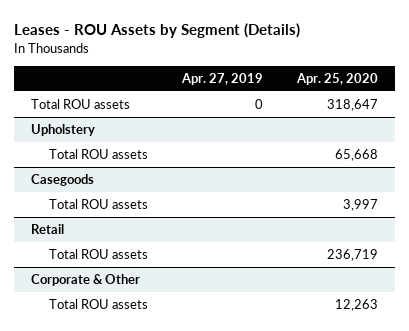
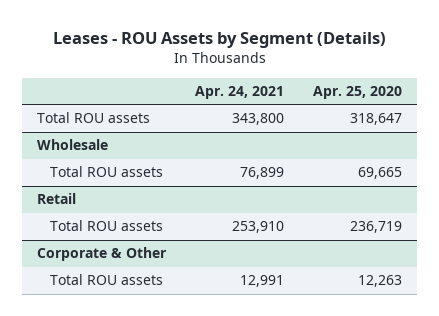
[181,73,264,86] Apr. 27, 2019 -> none
none -> [195,85,285,99] Apr. 24, 2021
[31,174,95,187] Casegoods -> none
[49,199,149,210] Total ROU assets -> none
[31,124,96,137] Upholstery -> [36,139,108,151] Wholesale
[335,149,379,162] 65,668 -> [358,167,403,180] 69,665

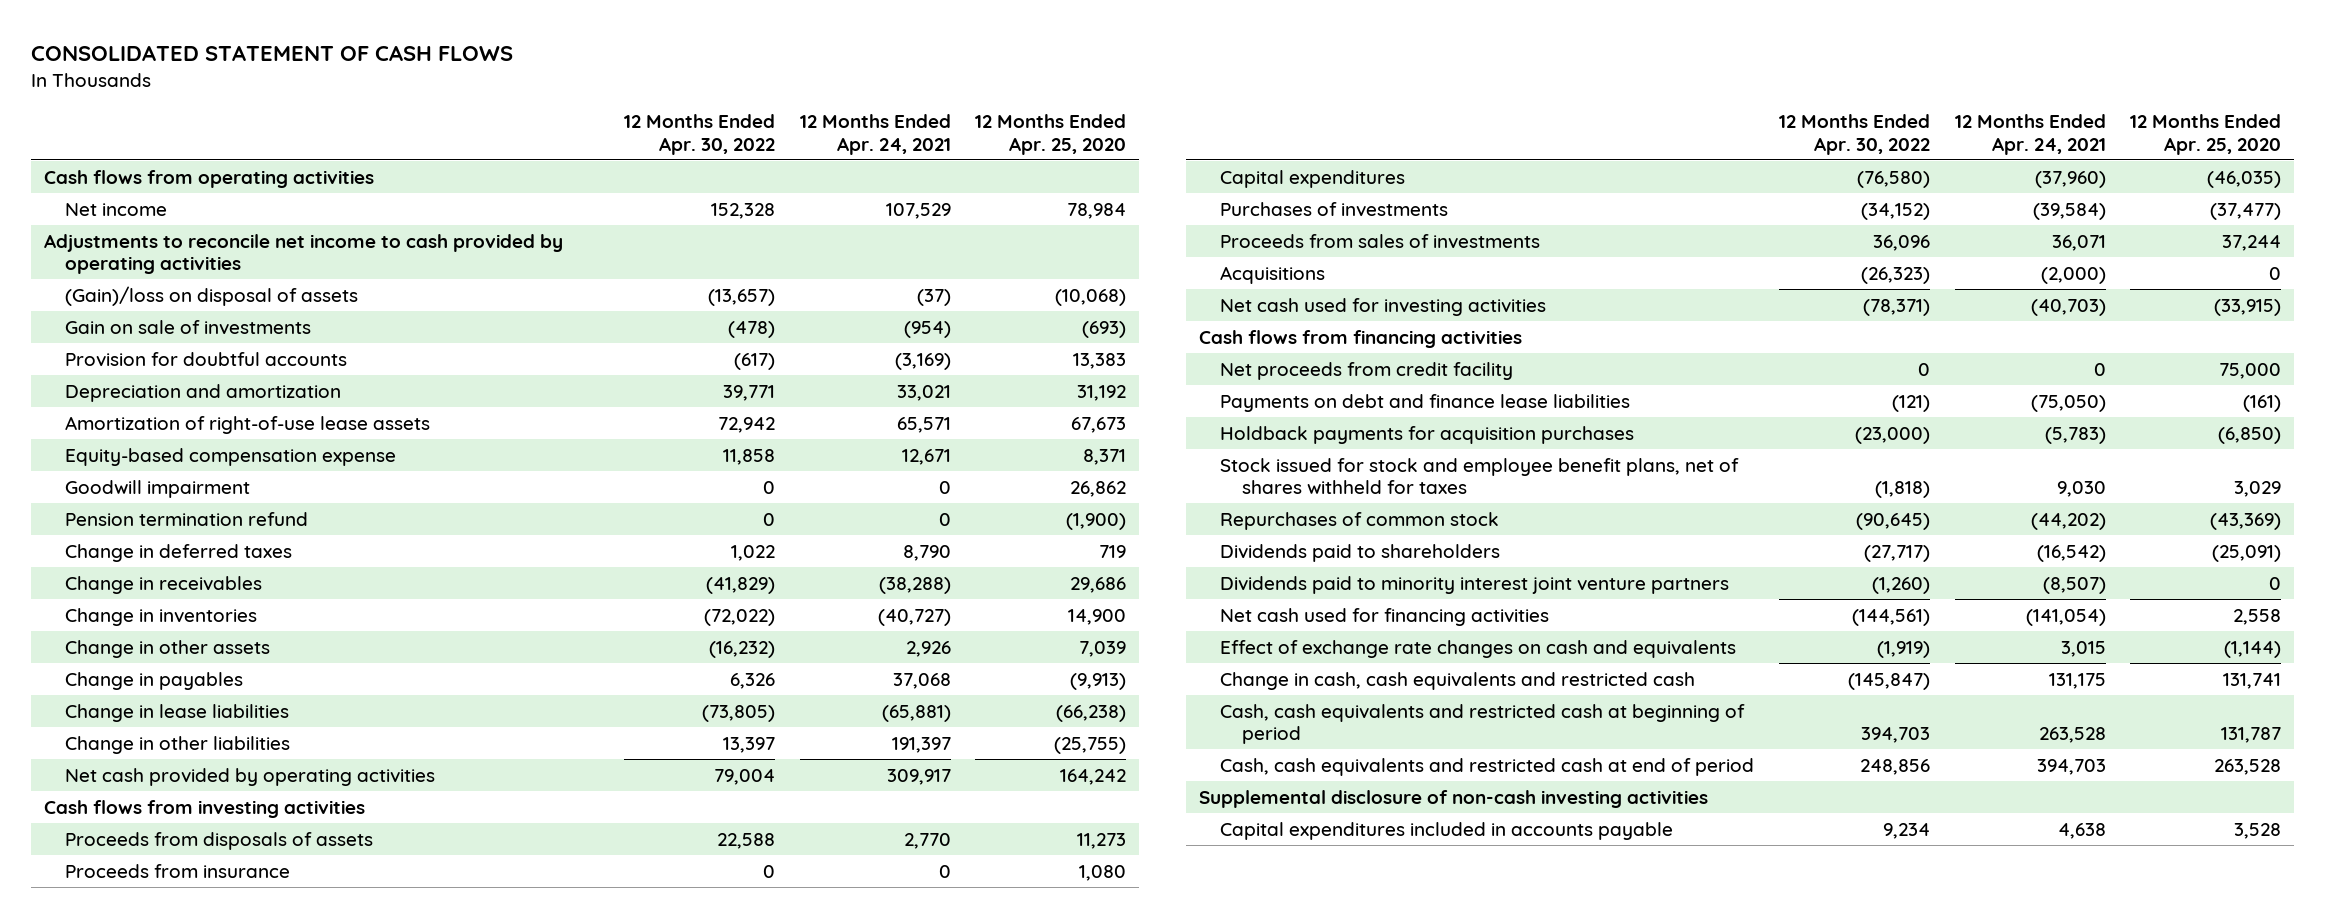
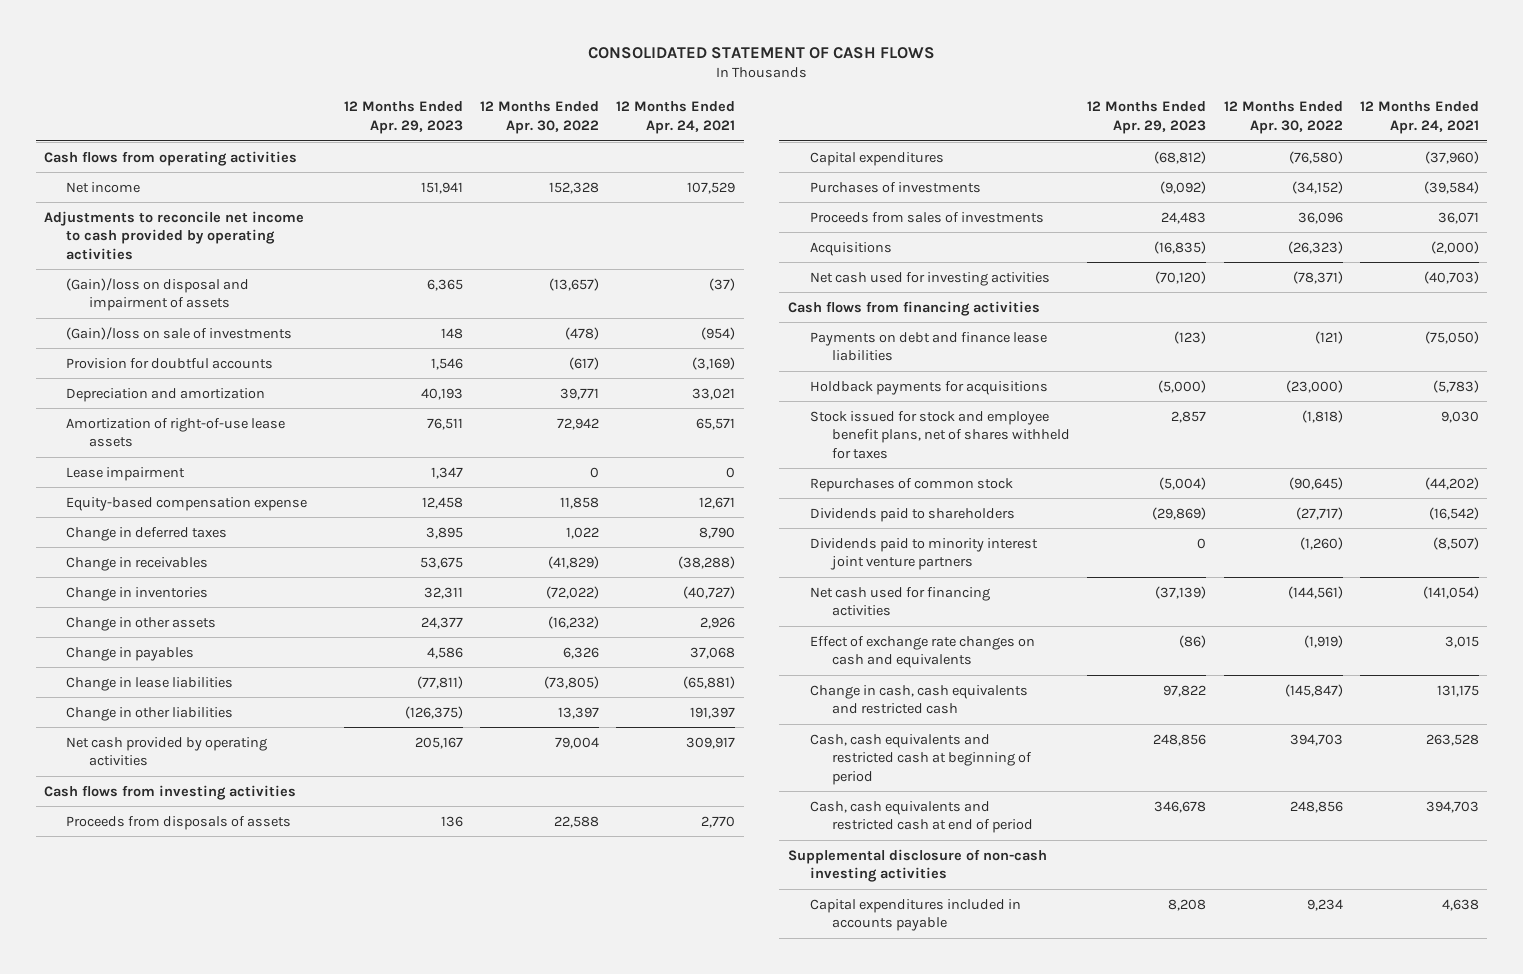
[975,114,1127,155] 12 Months Ended Apr. 25, 2020 -> none
none -> [343,101,463,135] 12 Months Ended Apr. 29, 2023
[65,285,359,306] (Gain)/loss on disposal of assets -> [66,277,250,312] (Gain)/loss on disposal and impairment of assets
[65,319,312,335] Gain on sale of investments -> [66,326,293,340] (Gain)/loss on sale of investments
none -> [66,466,186,481] Lease impairment
[65,479,251,498] Goodwill impairment -> none
[65,511,309,526] Pension termination refund -> none
[65,863,291,878] Proceeds from insurance -> none
[1220,361,1514,380] Net proceeds from credit facility -> none
[1220,425,1635,444] Holdback payments for acquisition purchases -> [810,380,1049,395] Holdback payments for acquisitions

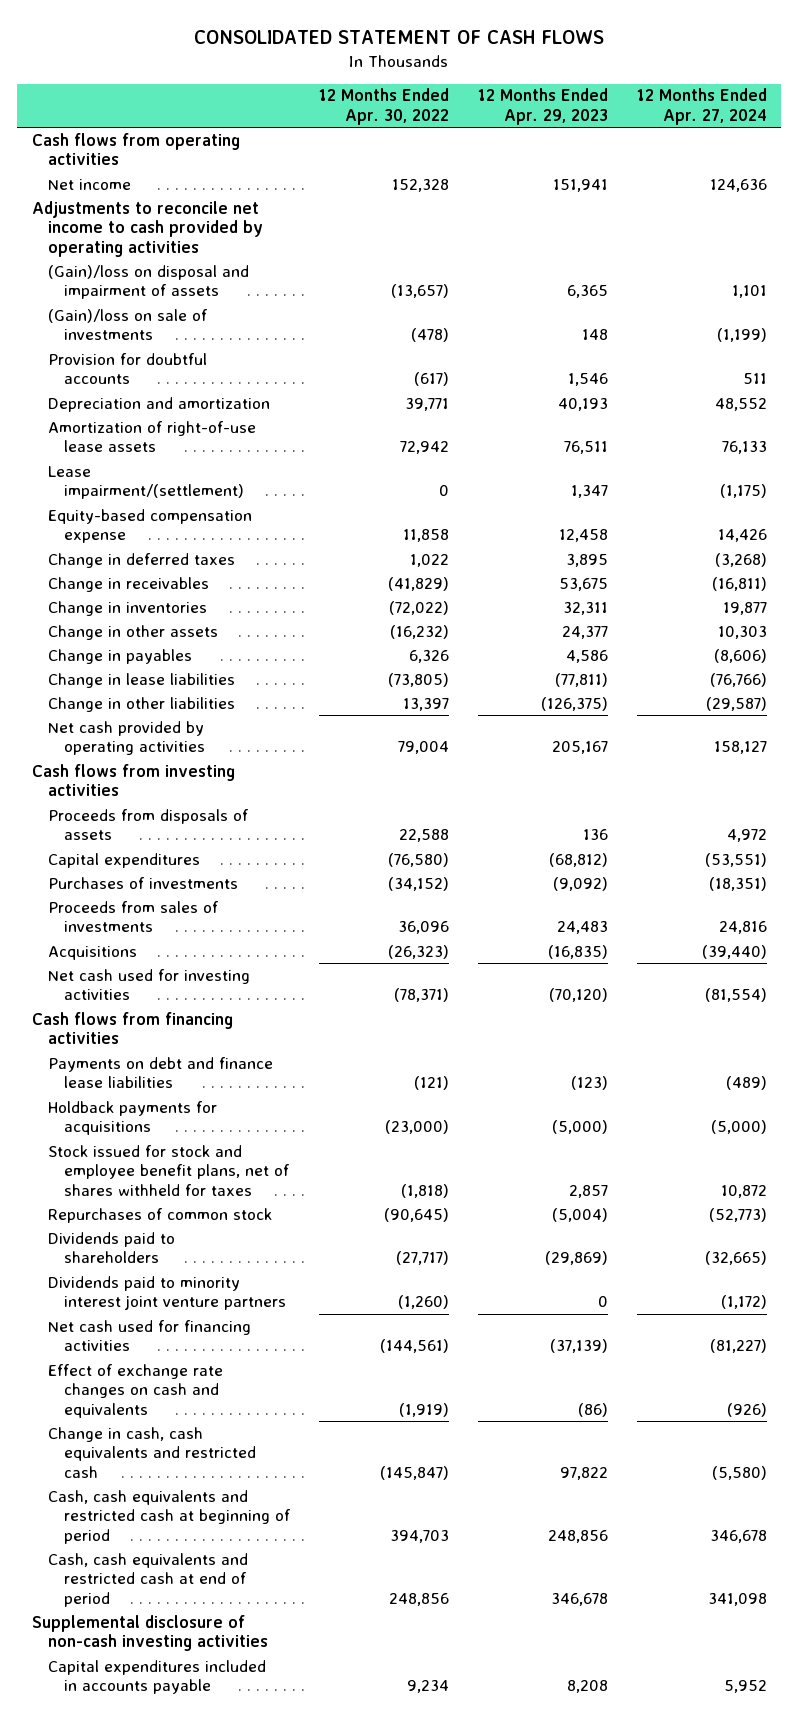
[615,101,735,135] 12 Months Ended Apr. 24, 2021 -> none
none -> [636,88,767,125] 12 Months Ended Apr. 27, 2024
[66,466,186,481] Lease impairment -> [48,465,245,500] Lease impairment/(settlement)

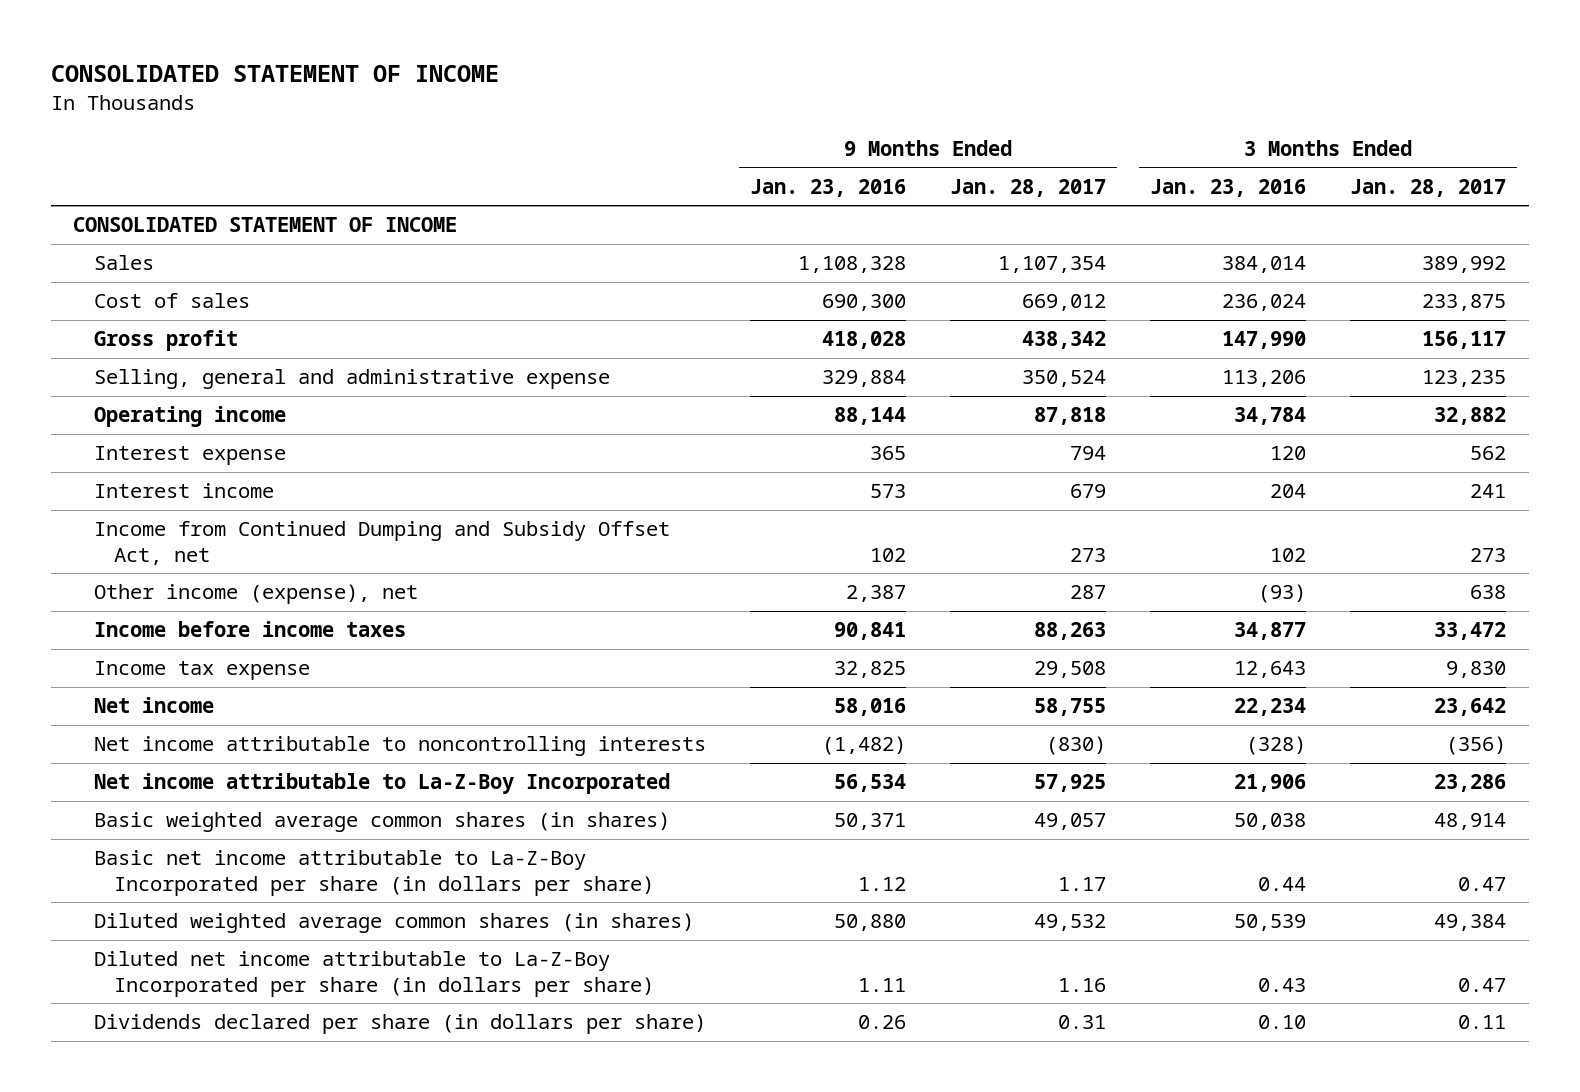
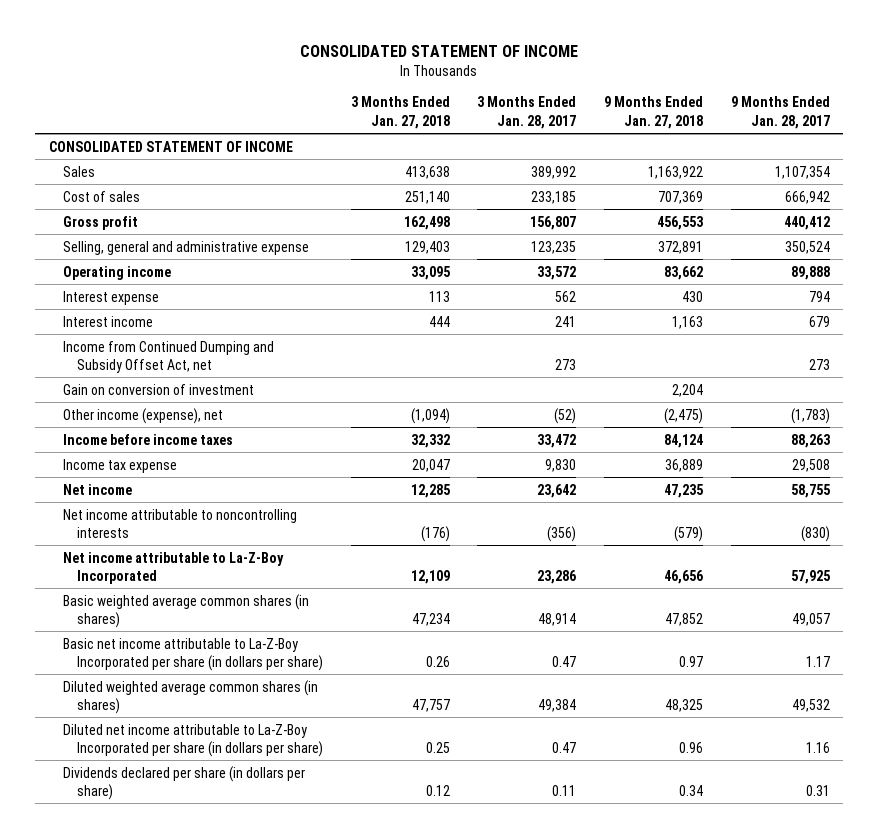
[749,178,906,197] Jan. 23, 2016 -> none
[1150,178,1307,197] Jan. 23, 2016 -> none
none -> [350,96,450,129] 3 Months Ended Jan. 27, 2018
none -> [603,96,703,129] 9 Months Ended Jan. 27, 2018
[1022,294,1107,312] 669,012 -> [784,190,830,204] 666,942
[1422,294,1507,312] 233,875 -> [531,190,577,204] 233,185
[1022,331,1107,350] 438,342 -> [783,215,830,230] 440,412
[1422,331,1507,350] 156,117 -> [530,215,577,230] 156,807
[1034,407,1107,426] 87,818 -> [790,265,830,280] 89,888
[1434,407,1507,426] 32,882 -> [537,265,577,280] 33,572
none -> [62,383,254,395] Gain on conversion of investment
[1070,585,1107,600] 287 -> [790,407,830,424] (1,783)
[1470,585,1507,600] 638 -> [554,407,577,424] (52)

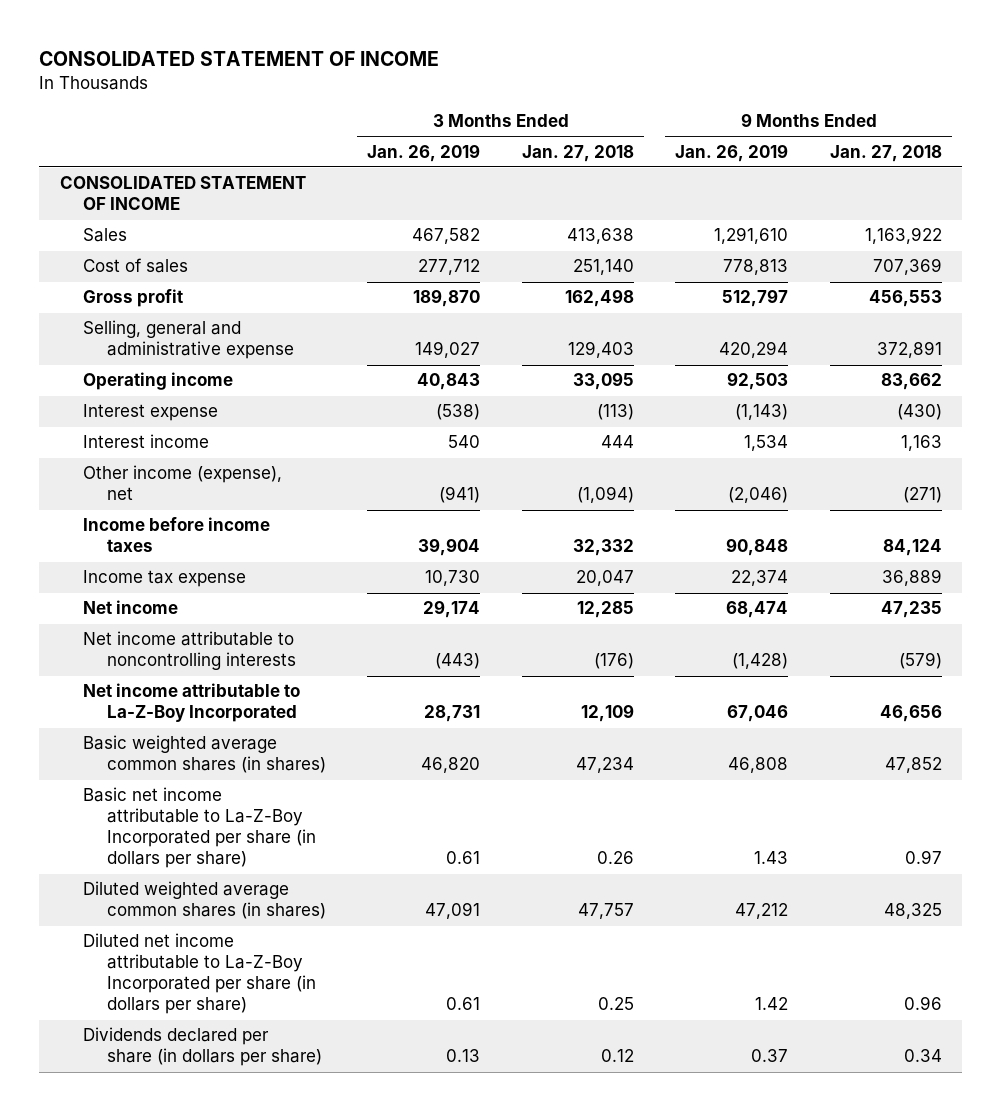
[477,96,577,129] 3 Months Ended Jan. 28, 2017 -> none
[730,96,830,129] 9 Months Ended Jan. 28, 2017 -> none
none -> [367,143,481,162] Jan. 26, 2019
none -> [675,143,789,162] Jan. 26, 2019
[428,290,450,302] 113 -> [596,404,634,421] (113)
[681,290,703,302] 430 -> [896,404,942,421] (430)
[62,340,274,373] Income from Continued Dumping and Subsidy Offset Act, net -> none
[62,383,254,395] Gain on conversion of investment -> none
[663,407,703,424] (2,475) -> [902,487,942,504] (271)

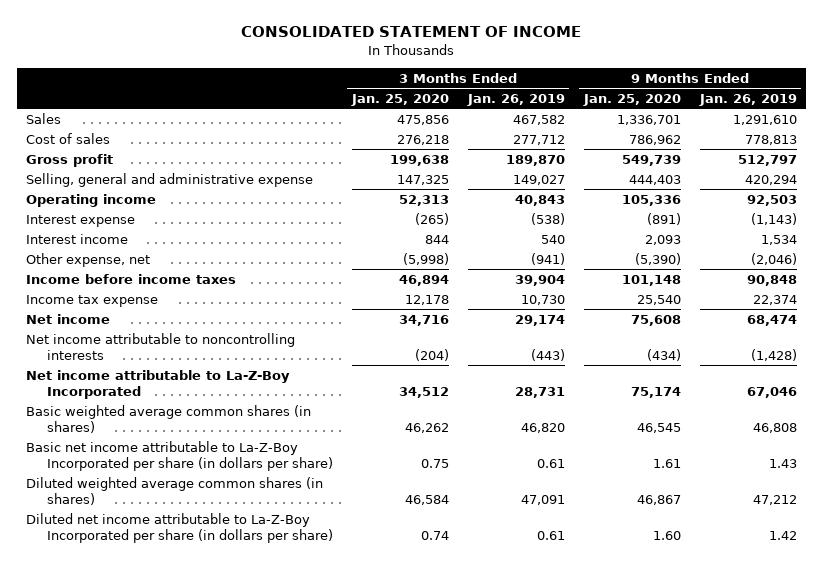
[521,144,634,162] Jan. 27, 2018 -> none
[829,144,942,162] Jan. 27, 2018 -> none
none -> [350,94,449,107] Jan. 25, 2020
none -> [582,94,681,107] Jan. 25, 2020
[59,176,306,211] CONSOLIDATED STATEMENT OF INCOME -> none
[83,465,283,501] Other income (expense), net -> [26,252,151,267] Other expense, net
[83,1027,323,1067] Dividends declared per share (in dollars per share) -> none

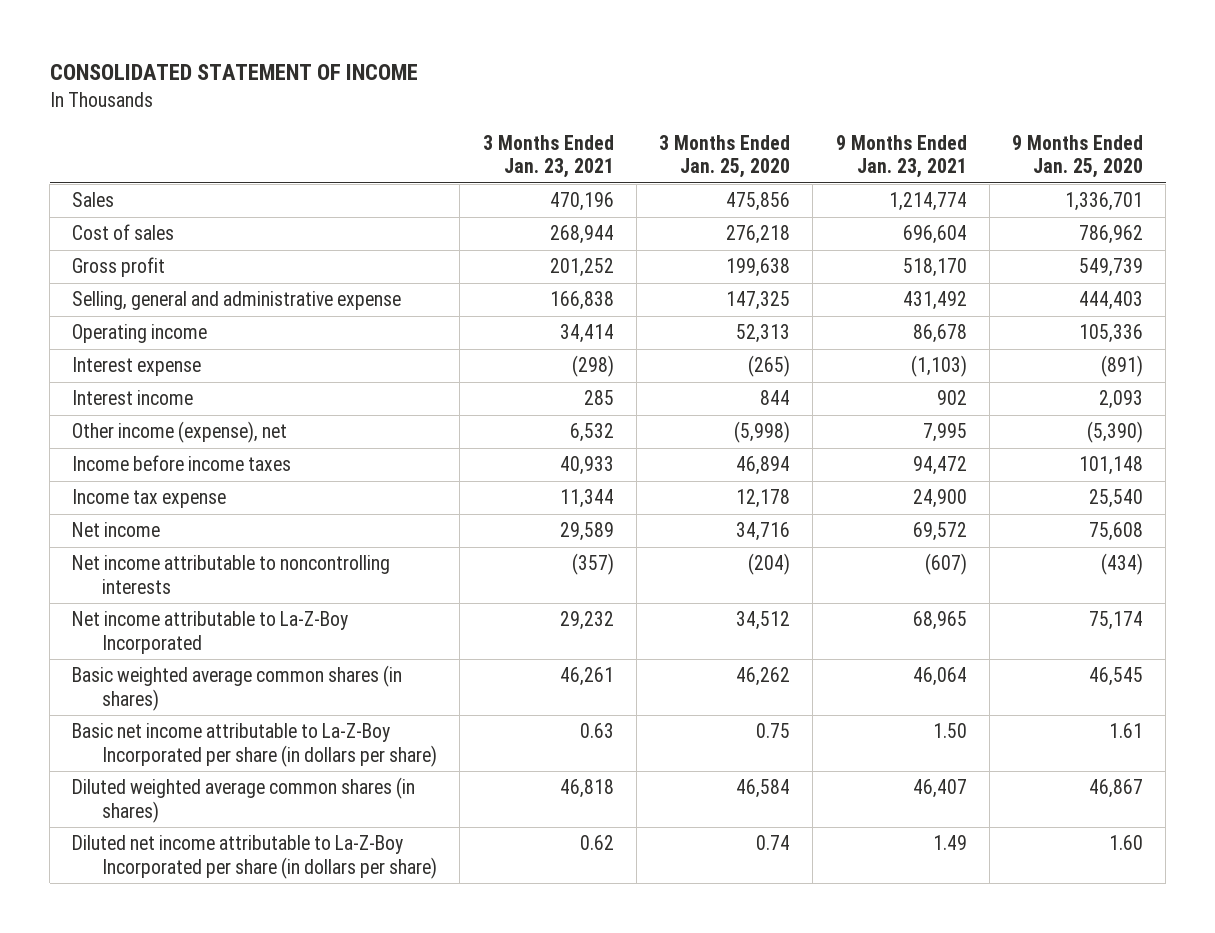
[466,94,565,107] Jan. 26, 2019 -> none
[698,94,797,107] Jan. 26, 2019 -> none
none -> [482,135,614,179] 3 Months Ended Jan. 23, 2021
none -> [835,135,967,179] 9 Months Ended Jan. 23, 2021
[26,252,151,267] Other expense, net -> [72,421,288,444] Other income (expense), net

